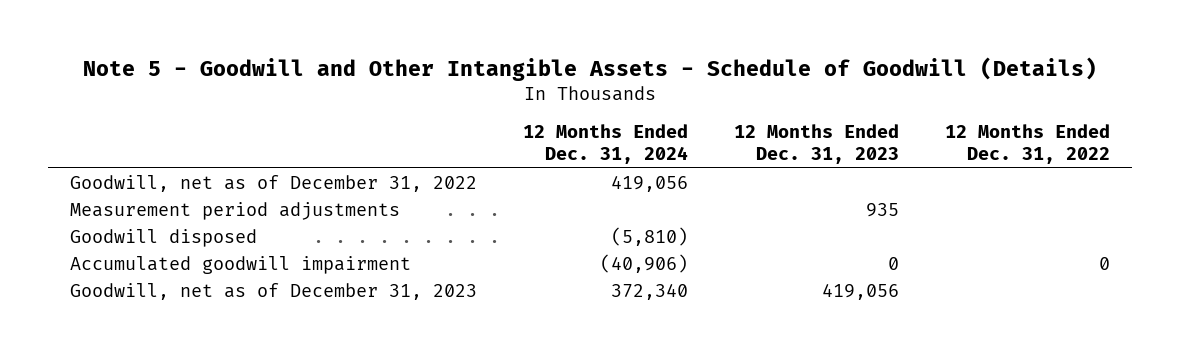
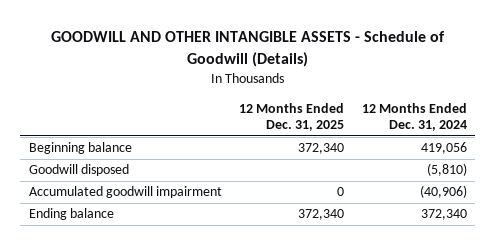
[83,56,1098,81] Note 5 - Goodwill and Other Intangible Assets - Schedule of Goodwill (Details) -> [50,31,445,68] GOODWILL AND OTHER INTANGIBLE ASSETS - Schedule of Goodwill (Details)
[733,124,899,165] 12 Months Ended Dec. 31, 2023 -> none
[944,124,1110,165] 12 Months Ended Dec. 31, 2022 -> none
none -> [239,102,345,132] 12 Months Ended Dec. 31, 2025
[70,201,401,220] Measurement period adjustments -> none
[70,174,478,192] Goodwill, net as of December 31, 2022 -> [29,142,133,155] Beginning balance
[70,282,478,300] Goodwill, net as of December 31, 2023 -> [29,208,115,221] Ending balance

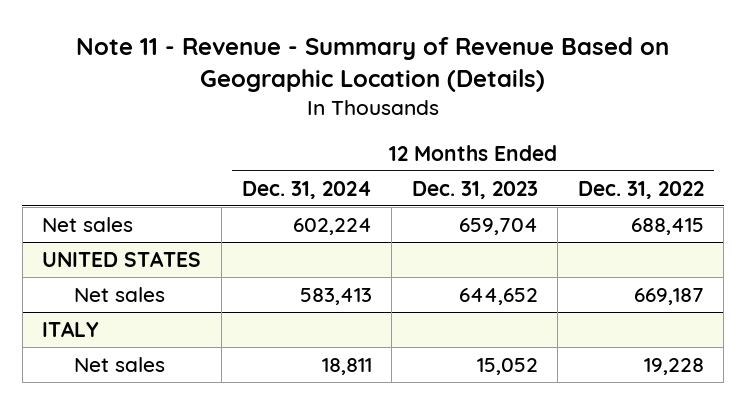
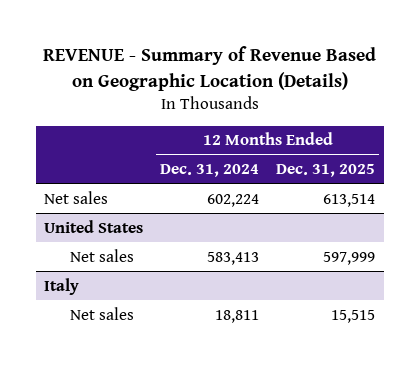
[76,36,670,92] Note 11 - Revenue - Summary of Revenue Based on Geographic Location (Details) -> [42,46,376,91] REVENUE - Summary of Revenue Based on Geographic Location (Details)
[411,180,538,199] Dec. 31, 2023 -> none
[577,180,704,199] Dec. 31, 2022 -> none
none -> [276,163,376,177] Dec. 31, 2025
[42,250,202,267] UNITED STATES -> [44,219,144,233] United States
[42,320,100,337] ITALY -> [44,277,80,295] Italy

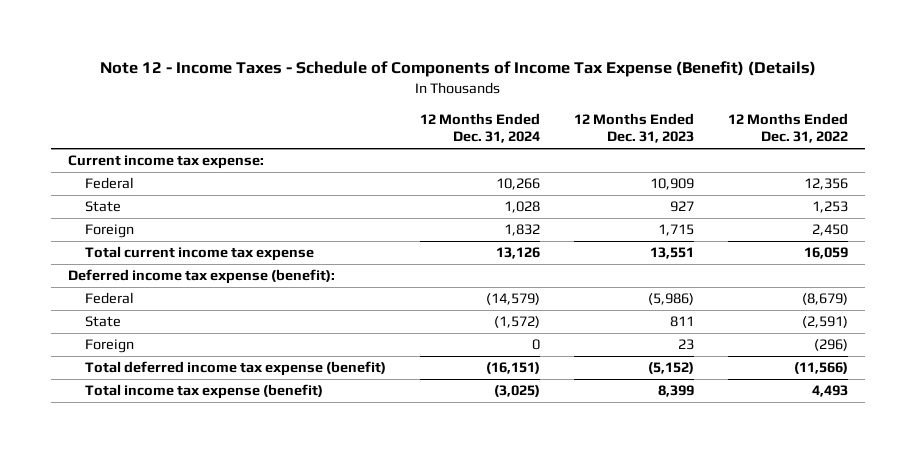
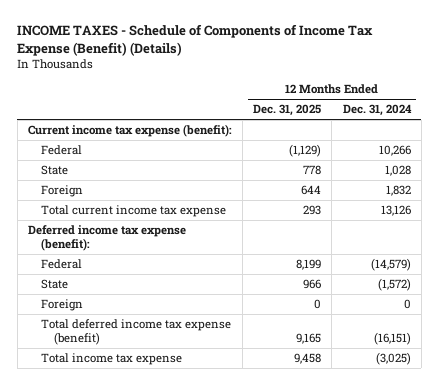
[99,61,816,78] Note 12 - Income Taxes - Schedule of Components of Income Tax Expense (Benefit) (Details) -> [17,23,374,56] INCOME TAXES - Schedule of Components of Income Tax Expense (Benefit) (Details)
[573,112,694,144] 12 Months Ended Dec. 31, 2023 -> none
[727,112,848,144] 12 Months Ended Dec. 31, 2022 -> none
none -> [253,104,322,117] Dec. 31, 2025
[67,155,264,170] Current income tax expense: -> [27,124,232,138] Current income tax expense (benefit):
[84,384,323,400] Total income tax expense (benefit) -> [41,353,183,366] Total income tax expense

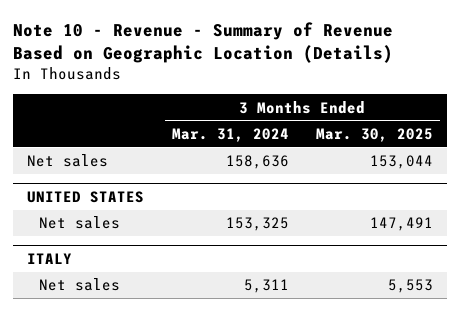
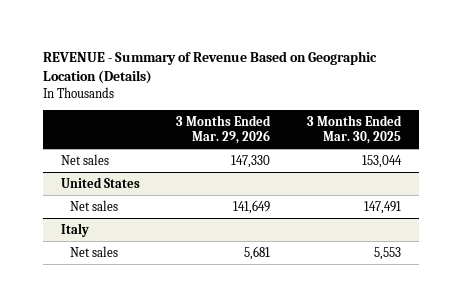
[13,22,394,64] Note 10 - Revenue - Summary of Revenue Based on Geographic Location (Details) -> [42,51,377,85] REVENUE - Summary of Revenue Based on Geographic Location (Details)
[171,127,289,142] Mar. 31, 2024 -> none
none -> [176,115,272,144] 3 Months Ended Mar. 29, 2026
[26,190,144,203] UNITED STATES -> [60,176,140,188] United States
[26,252,72,264] ITALY -> [60,222,89,237] Italy

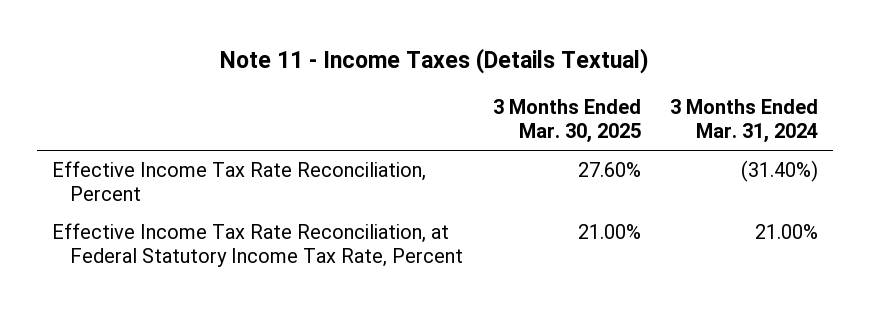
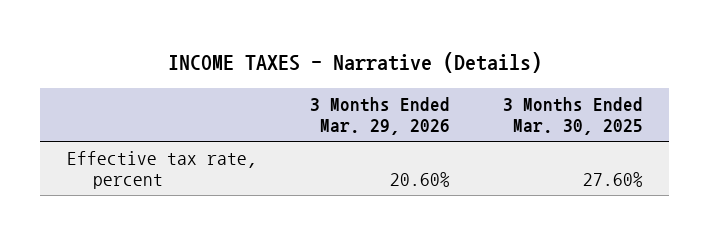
[220,48,650,75] Note 11 - Income Taxes (Details Textual) -> [167,52,542,74] INCOME TAXES - Narrative (Details)
[670,99,819,143] 3 Months Ended Mar. 31, 2024 -> none
none -> [309,96,450,136] 3 Months Ended Mar. 29, 2026
[51,223,463,267] Effective Income Tax Rate Reconciliation, at Federal Statutory Income Tax Rate, Percent -> none
[51,161,426,201] Effective Income Tax Rate Reconciliation, Percent -> [66,150,257,190] Effective tax rate, percent

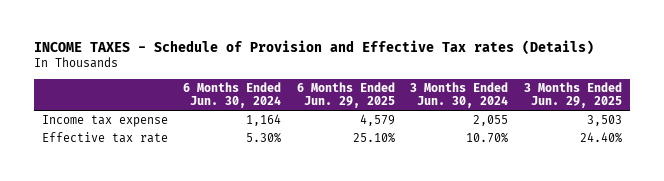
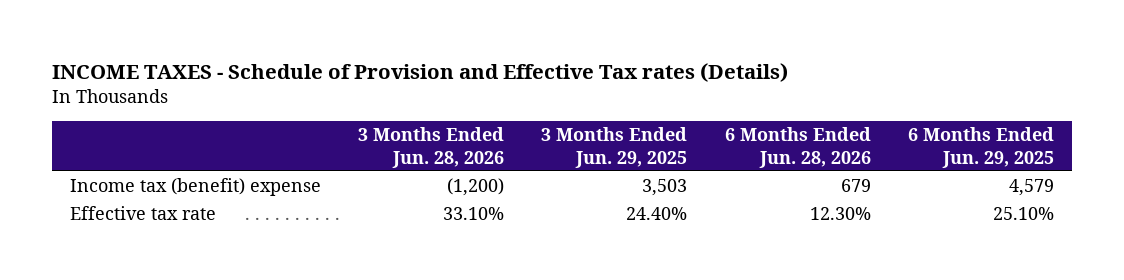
[183,81,282,109] 6 Months Ended Jun. 30, 2024 -> none
[410,81,509,109] 3 Months Ended Jun. 30, 2024 -> none
none -> [358,127,505,168] 3 Months Ended Jun. 28, 2026
none -> [724,127,871,168] 6 Months Ended Jun. 28, 2026
[41,114,168,127] Income tax expense -> [70,178,322,197] Income tax (benefit) expense

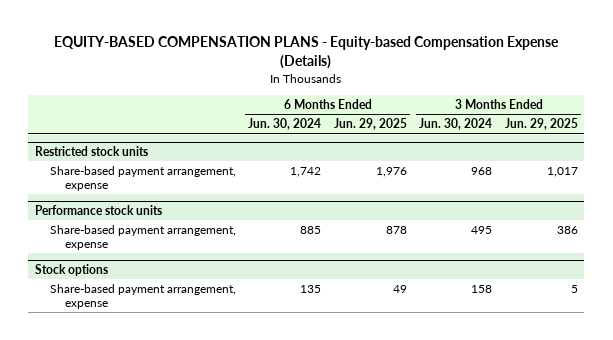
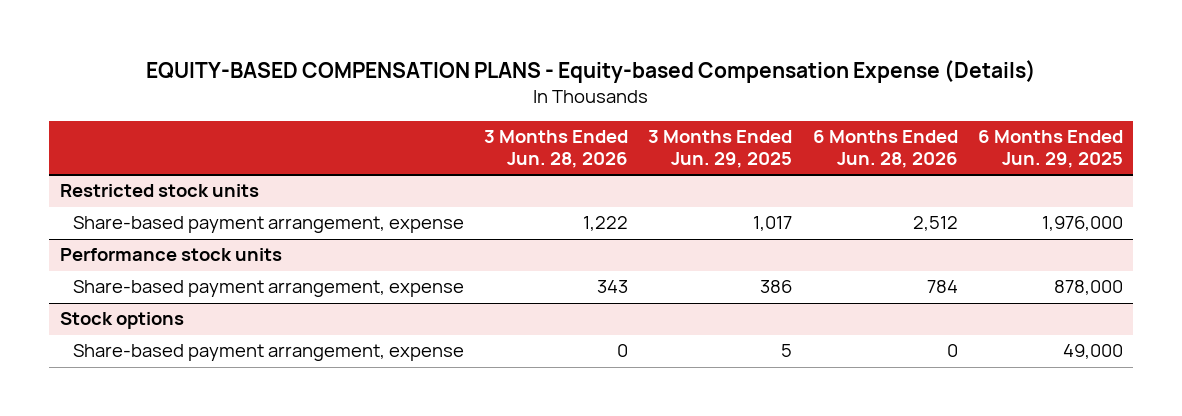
[248,118,322,131] Jun. 30, 2024 -> none
[419,118,493,131] Jun. 30, 2024 -> none
none -> [484,130,629,169] 3 Months Ended Jun. 28, 2026
none -> [812,130,958,169] 6 Months Ended Jun. 28, 2026
[375,166,407,177] 1,976 -> [1041,216,1123,232] 1,976,000
[385,225,407,234] 878 -> [1053,280,1123,296] 878,000
[392,284,407,293] 49 -> [1062,344,1123,360] 49,000

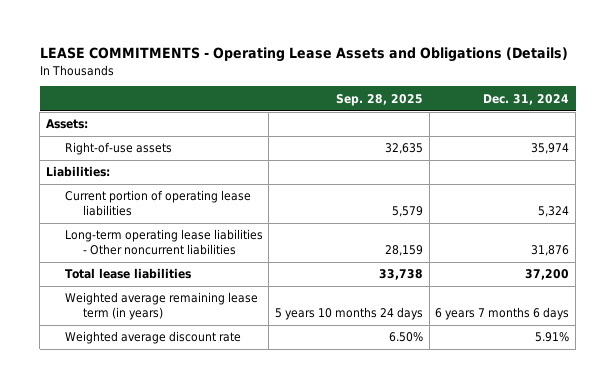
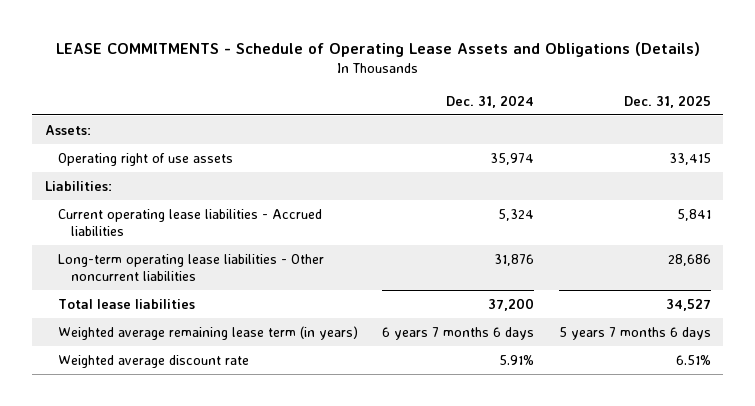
[39,47,568,63] LEASE COMMITMENTS - Operating Lease Assets and Obligations (Details) -> [55,42,700,58] LEASE COMMITMENTS - Schedule of Operating Lease Assets and Obligations (Details)
[336,93,424,106] Sep. 28, 2025 -> none
none -> [623,94,711,108] Dec. 31, 2025
[64,142,172,156] Right-of-use assets -> [57,152,233,166] Operating right of use assets
[64,190,251,217] Current portion of operating lease liabilities -> [57,208,322,236] Current operating lease liabilities - Accrued liabilities

